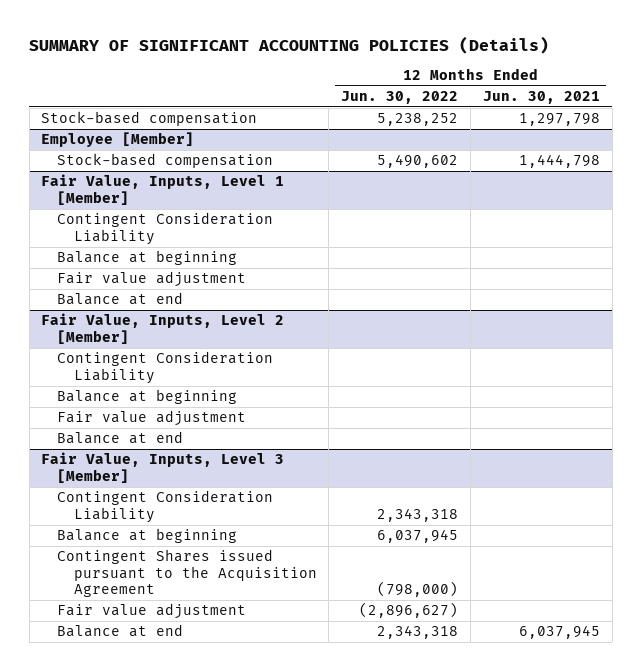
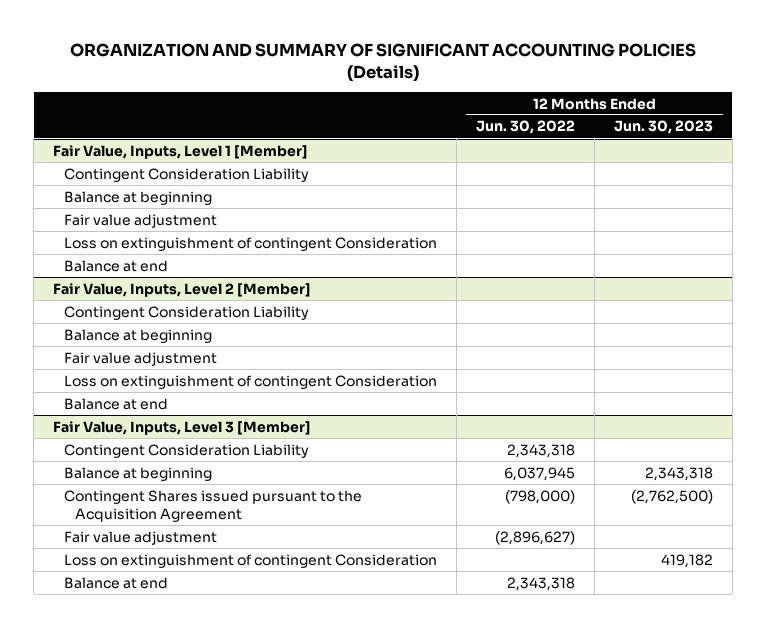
[29,35,550,54] SUMMARY OF SIGNIFICANT ACCOUNTING POLICIES (Details) -> [70,42,697,82] ORGANIZATION AND SUMMARY OF SIGNIFICANT ACCOUNTING POLICIES (Details)
[482,91,600,105] Jun. 30, 2021 -> none
none -> [614,120,714,135] Jun. 30, 2023
[41,111,258,127] Stock-based compensation -> none
[41,132,195,148] Employee [Member] -> none
[57,153,274,169] Stock-based compensation -> none
none -> [64,236,438,251] Loss on extinguishment of contingent Consideration
none -> [64,374,438,389] Loss on extinguishment of contingent Consideration
none -> [64,553,438,568] Loss on extinguishment of contingent Consideration

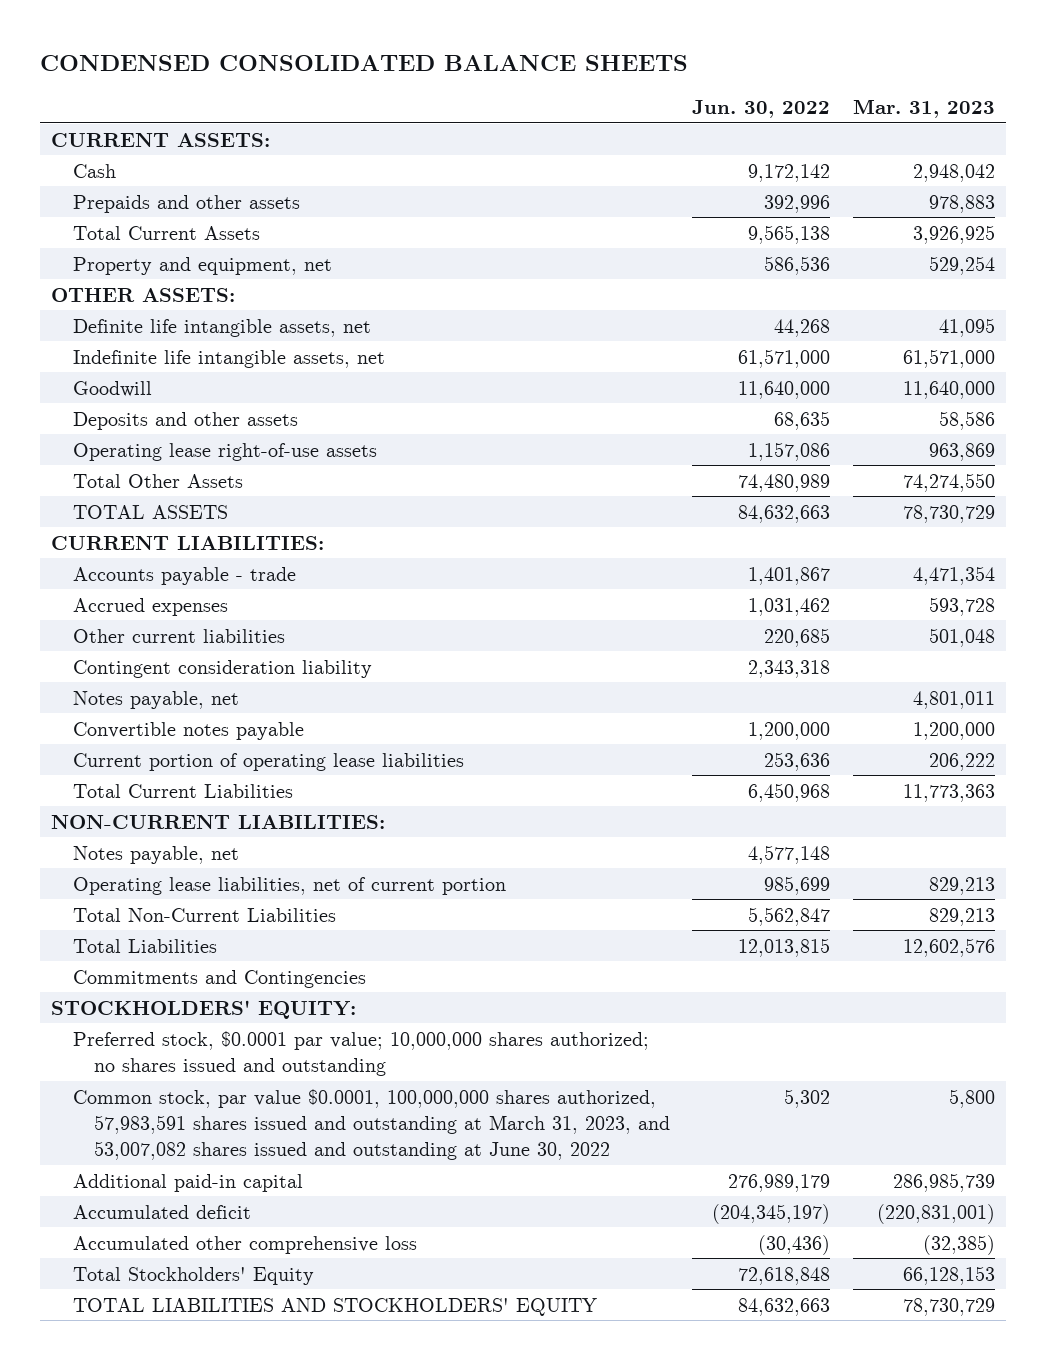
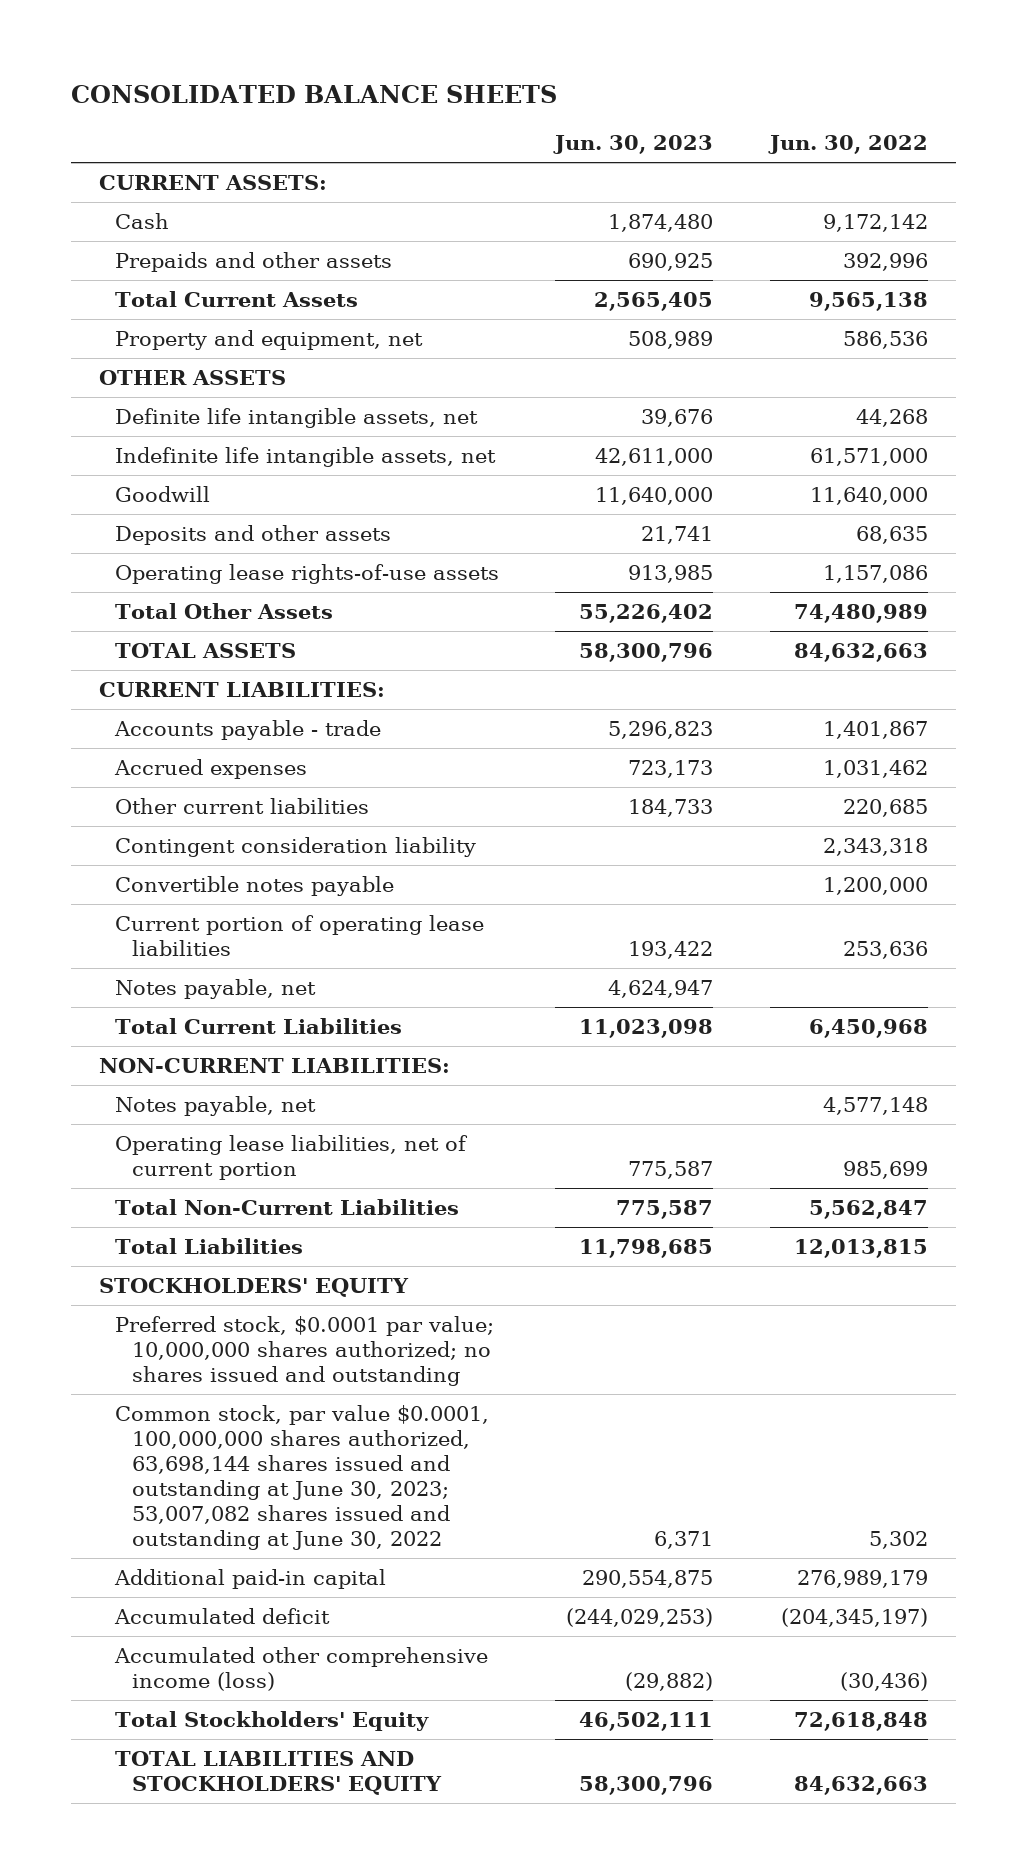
[39,55,688,72] CONDENSED CONSOLIDATED BALANCE SHEETS -> [71,84,558,103] CONSOLIDATED BALANCE SHEETS
[852,99,995,119] Mar. 31, 2023 -> none
none -> [553,135,714,155] Jun. 30, 2023
[50,287,235,302] OTHER ASSETS: -> [99,370,287,386] OTHER ASSETS
[72,442,377,461] Operating lease right-of-use assets -> [115,564,500,585] Operating lease rights-of-use assets
[72,690,239,709] Notes payable, net -> [115,979,317,1000] Notes payable, net
[72,969,366,988] Commitments and Contingencies -> none
[50,999,356,1019] STOCKHOLDERS' EQUITY: -> [99,1278,410,1298] STOCKHOLDERS' EQUITY
[72,1088,671,1161] Common stock, par value $0.0001, 100,000,000 shares authorized, 57,983,591 shares issued and outstanding at March 31, 2023, and 53,007,082 shares issued and outstanding at June 30, 2022 -> [115,1405,490,1551] Common stock, par value $0.0001, 100,000,000 shares authorized, 63,698,144 shares issued and outstanding at June 30, 2023; 53,007,082 shares issued and outstanding at June 30, 2022
[72,1235,417,1254] Accumulated other comprehensive loss -> [114,1647,489,1692] Accumulated other comprehensive income (loss)

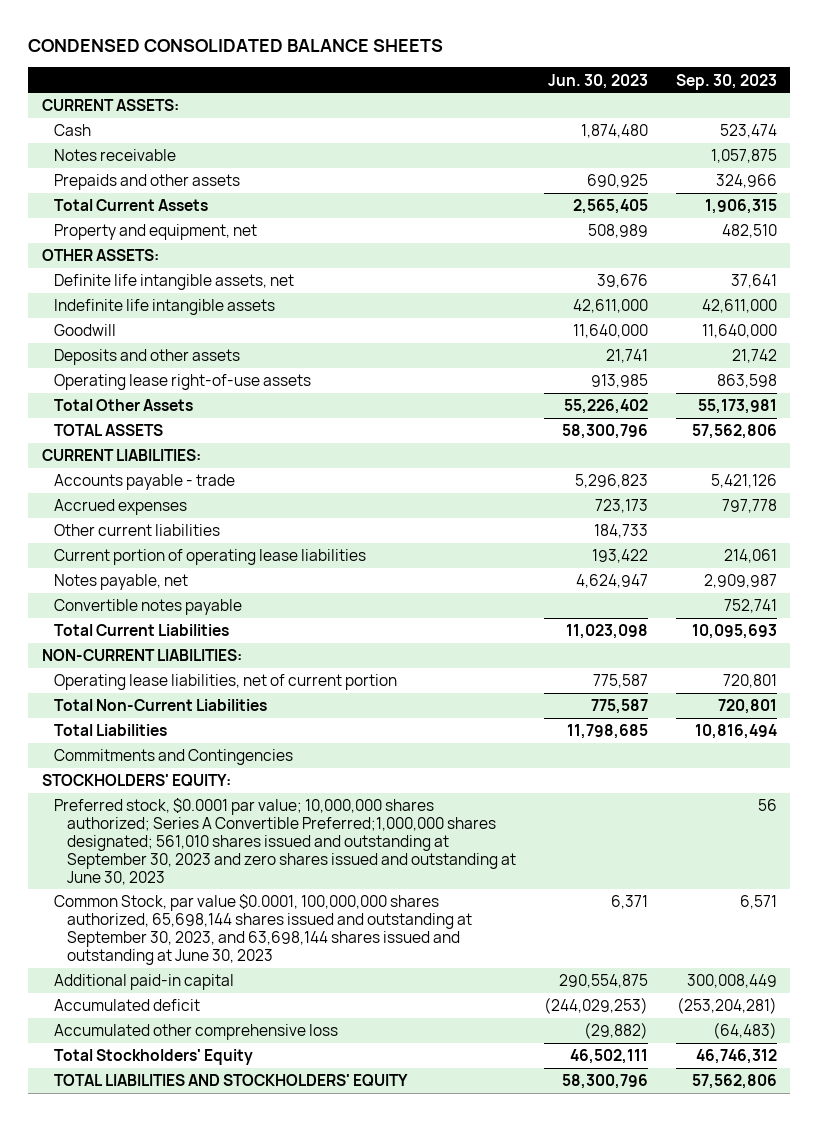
[71,84,558,103] CONSOLIDATED BALANCE SHEETS -> [27,38,443,52] CONDENSED CONSOLIDATED BALANCE SHEETS
[767,135,928,155] Jun. 30, 2022 -> none
none -> [675,73,777,90] Sep. 30, 2023
none -> [54,149,177,162] Notes receivable
[99,370,287,386] OTHER ASSETS -> [41,249,159,262] OTHER ASSETS:
[115,447,497,468] Indefinite life intangible assets, net -> [54,299,276,316] Indefinite life intangible assets
[115,564,500,585] Operating lease rights-of-use assets -> [54,374,312,391] Operating lease right-of-use assets
[115,837,477,858] Contingent consideration liability -> none
[115,876,395,897] Convertible notes payable -> [54,599,243,616] Convertible notes payable
[115,1096,317,1117] Notes payable, net -> none
none -> [54,749,294,766] Commitments and Contingencies
[99,1278,410,1298] STOCKHOLDERS' EQUITY -> [41,774,231,788] STOCKHOLDERS' EQUITY:
[115,1316,495,1387] Preferred stock, $0.0001 par value; 10,000,000 shares authorized; no shares issued and outstanding -> [54,798,516,885] Preferred stock, $0.0001 par value; 10,000,000 shares authorized; Series A Convertible Preferred;1,000,000 shares designated; 561,010 shares issued and outstanding at September 30, 2023 and zero shares issued and outstanding at June 30, 2023
[115,1405,490,1551] Common stock, par value $0.0001, 100,000,000 shares authorized, 63,698,144 shares issued and outstanding at June 30, 2023; 53,007,082 shares issued and outstanding at June 30, 2022 -> [54,894,472,965] Common Stock, par value $0.0001, 100,000,000 shares authorized, 65,698,144 shares issued and outstanding at September 30, 2023, and 63,698,144 shares issued and outstanding at June 30, 2023
[114,1647,489,1692] Accumulated other comprehensive income (loss) -> [54,1024,339,1041] Accumulated other comprehensive loss

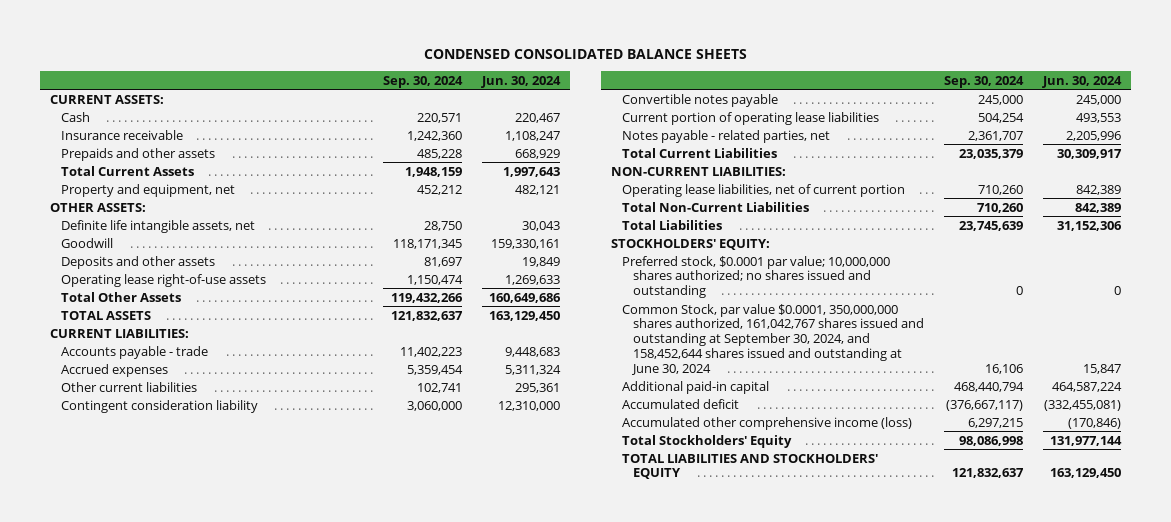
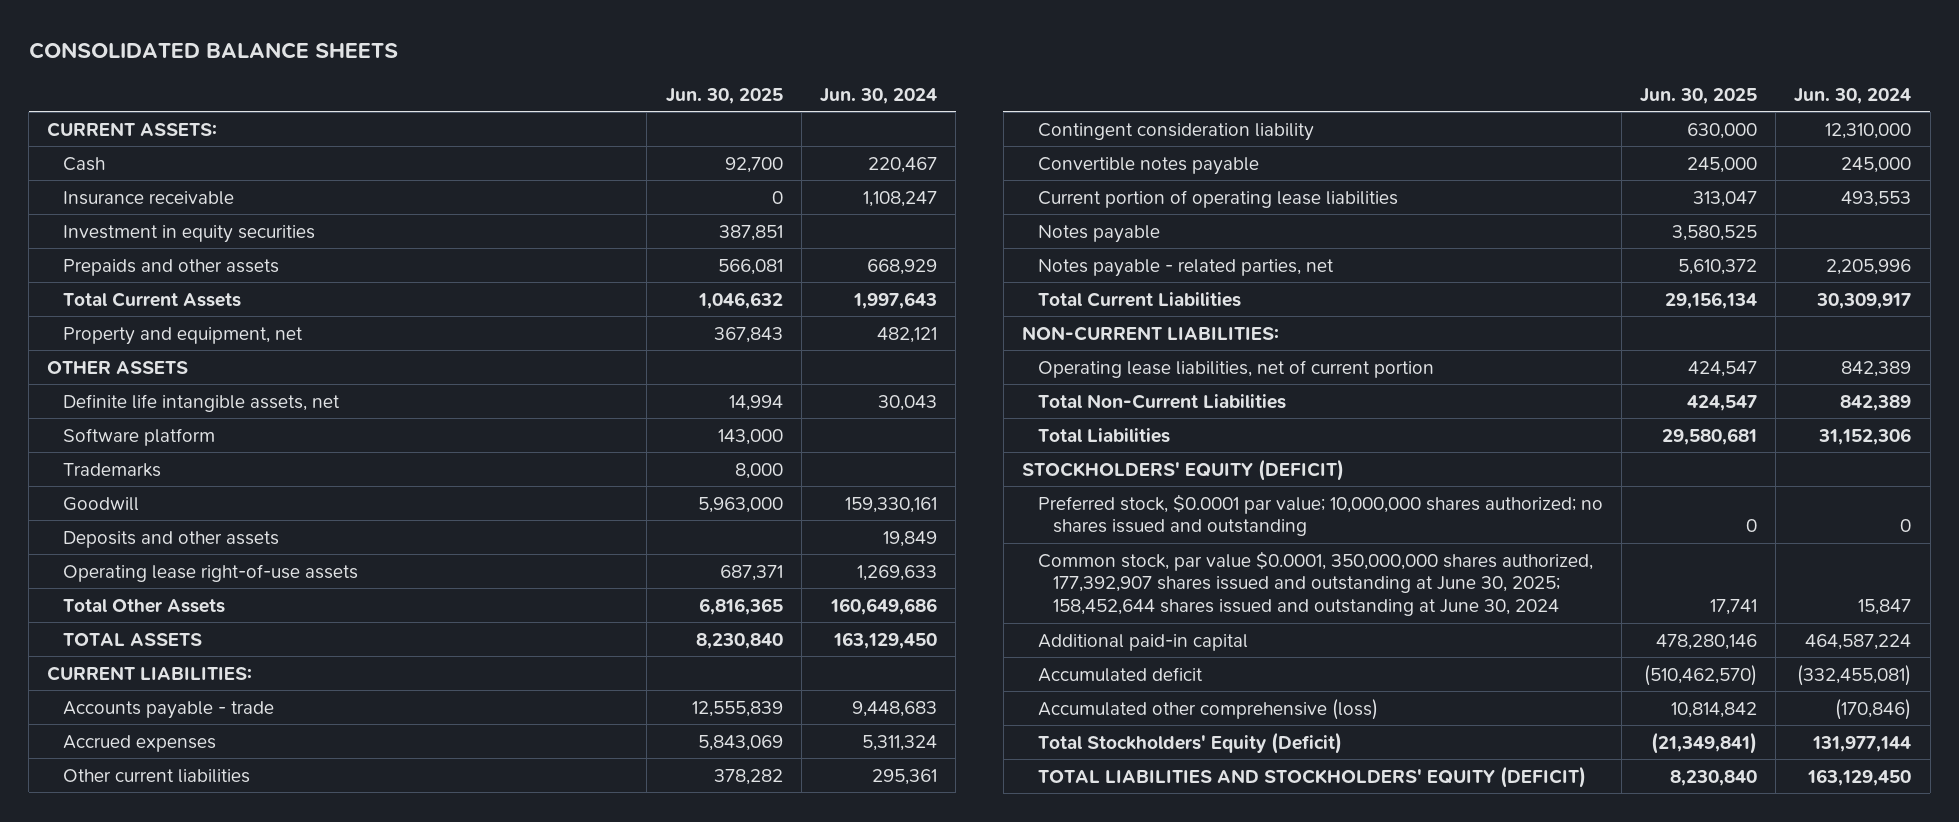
[424,48,748,59] CONDENSED CONSOLIDATED BALANCE SHEETS -> [28,42,398,60] CONSOLIDATED BALANCE SHEETS
[382,75,463,88] Sep. 30, 2024 -> none
none -> [665,87,783,104] Jun. 30, 2025
none -> [63,224,316,243] Investment in equity securities
[49,202,146,212] OTHER ASSETS: -> [47,360,189,374] OTHER ASSETS
none -> [63,427,216,446] Software platform
none -> [63,462,162,477] Trademarks
none -> [1037,224,1160,243] Notes payable
[610,238,770,250] STOCKHOLDERS' EQUITY: -> [1021,458,1344,481] STOCKHOLDERS' EQUITY (DEFICIT)
[621,303,924,375] Common Stock, par value $0.0001, 350,000,000 shares authorized, 161,042,767 shares issued and outstanding at September 30, 2024, and 158,452,644 shares issued and outstanding at June 30, 2024 -> [1037,550,1593,617] Common stock, par value $0.0001, 350,000,000 shares authorized, 177,392,907 shares issued and outstanding at June 30, 2025; 158,452,644 shares issued and outstanding at June 30, 2024
[621,416,912,430] Accumulated other comprehensive income (loss) -> [1037,698,1378,720] Accumulated other comprehensive (loss)
[621,434,792,448] Total Stockholders' Equity -> [1037,731,1342,754] Total Stockholders' Equity (Deficit)
[621,453,878,480] TOTAL LIABILITIES AND STOCKHOLDERS' EQUITY -> [1037,765,1586,788] TOTAL LIABILITIES AND STOCKHOLDERS' EQUITY (DEFICIT)

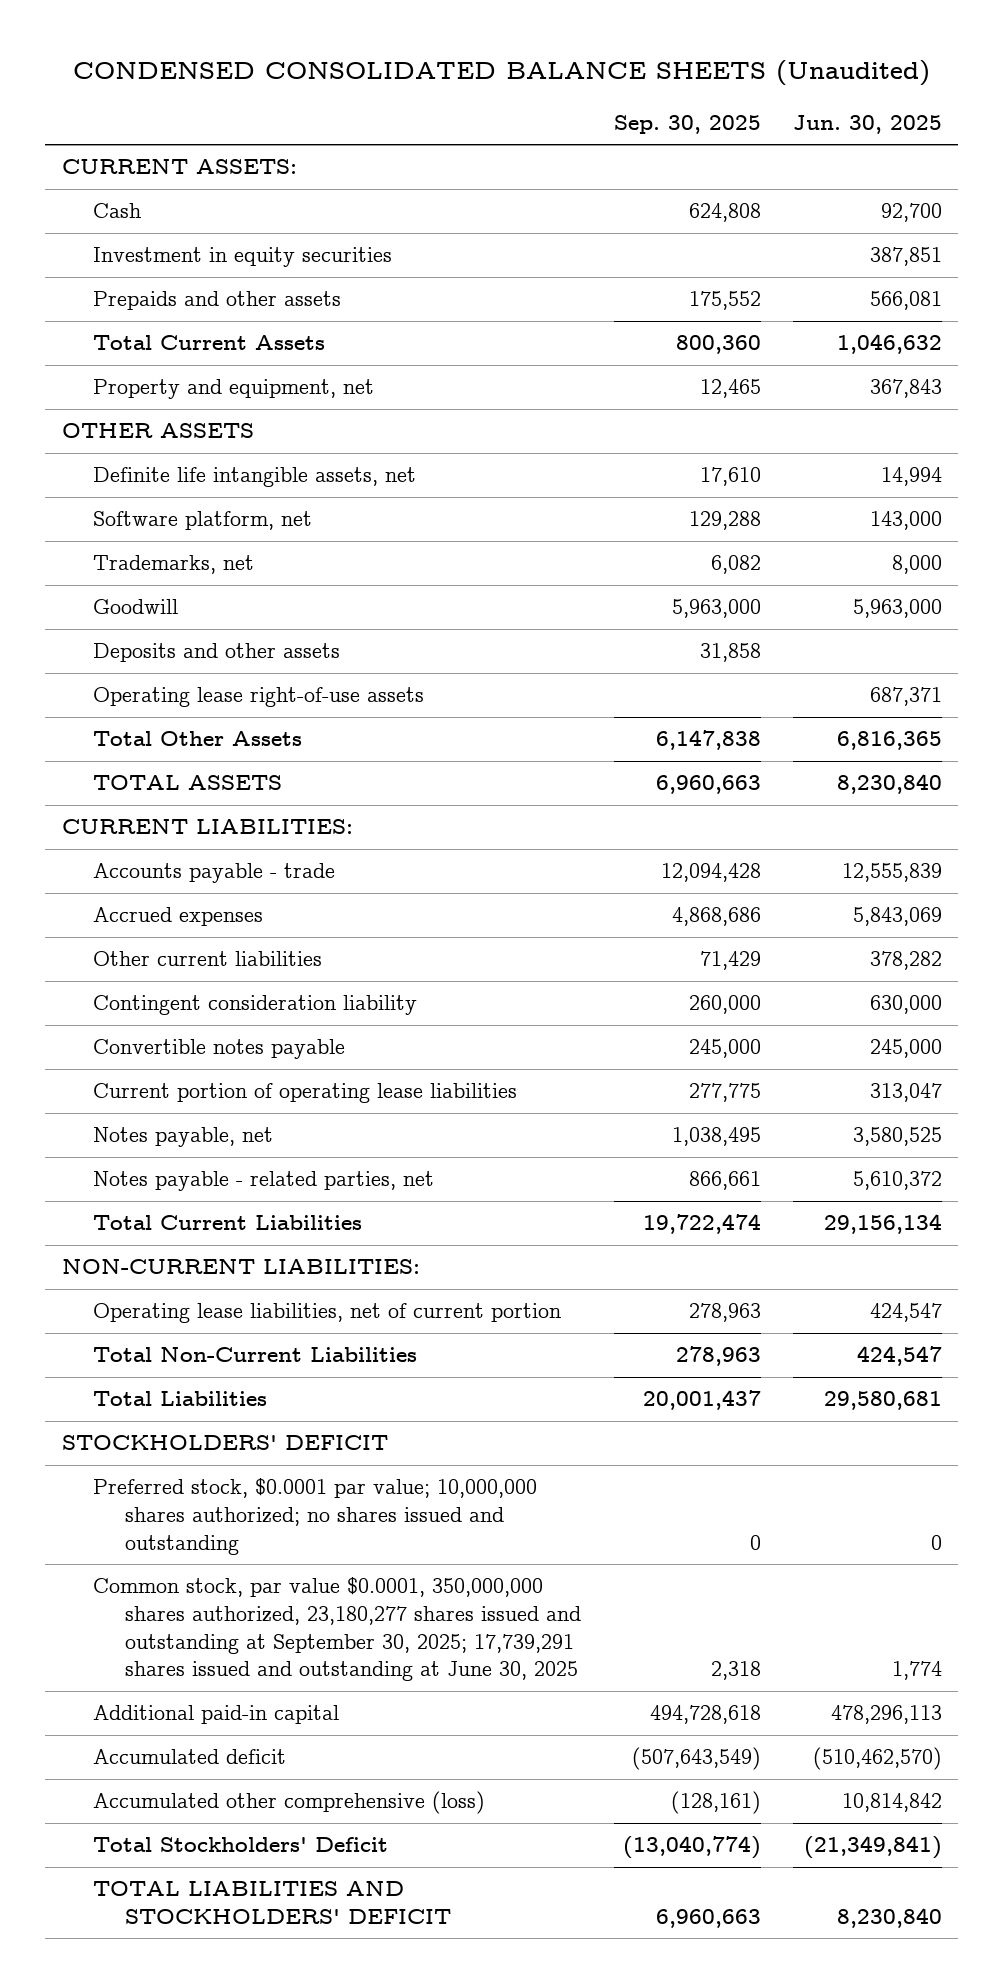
[28,42,398,60] CONSOLIDATED BALANCE SHEETS -> [72,59,930,86] CONDENSED CONSOLIDATED BALANCE SHEETS (Unaudited)
[819,87,937,104] Jun. 30, 2024 -> none
none -> [613,114,761,134] Sep. 30, 2025
[63,190,235,205] Insurance receivable -> none
[63,427,216,446] Software platform -> [93,511,313,531] Software platform, net
[63,462,162,477] Trademarks -> [93,555,255,575] Trademarks, net
[1037,224,1160,243] Notes payable -> [93,1127,274,1148] Notes payable, net
[1021,458,1344,481] STOCKHOLDERS' EQUITY (DEFICIT) -> [61,1435,388,1451] STOCKHOLDERS' DEFICIT
[1037,550,1593,617] Common stock, par value $0.0001, 350,000,000 shares authorized, 177,392,907 shares issued and outstanding at June 30, 2025; 158,452,644 shares issued and outstanding at June 30, 2024 -> [93,1577,581,1682] Common stock, par value $0.0001, 350,000,000 shares authorized, 23,180,277 shares issued and outstanding at September 30, 2025; 17,739,291 shares issued and outstanding at June 30, 2025
[1709,599,1757,616] 17,741 -> [892,1661,943,1681] 1,774
[1655,633,1757,650] 478,280,146 -> [831,1705,943,1725] 478,296,113
[1037,731,1342,754] Total Stockholders' Equity (Deficit) -> [93,1837,389,1853] Total Stockholders' Deficit
[1037,765,1586,788] TOTAL LIABILITIES AND STOCKHOLDERS' EQUITY (DEFICIT) -> [93,1881,451,1924] TOTAL LIABILITIES AND STOCKHOLDERS' DEFICIT

